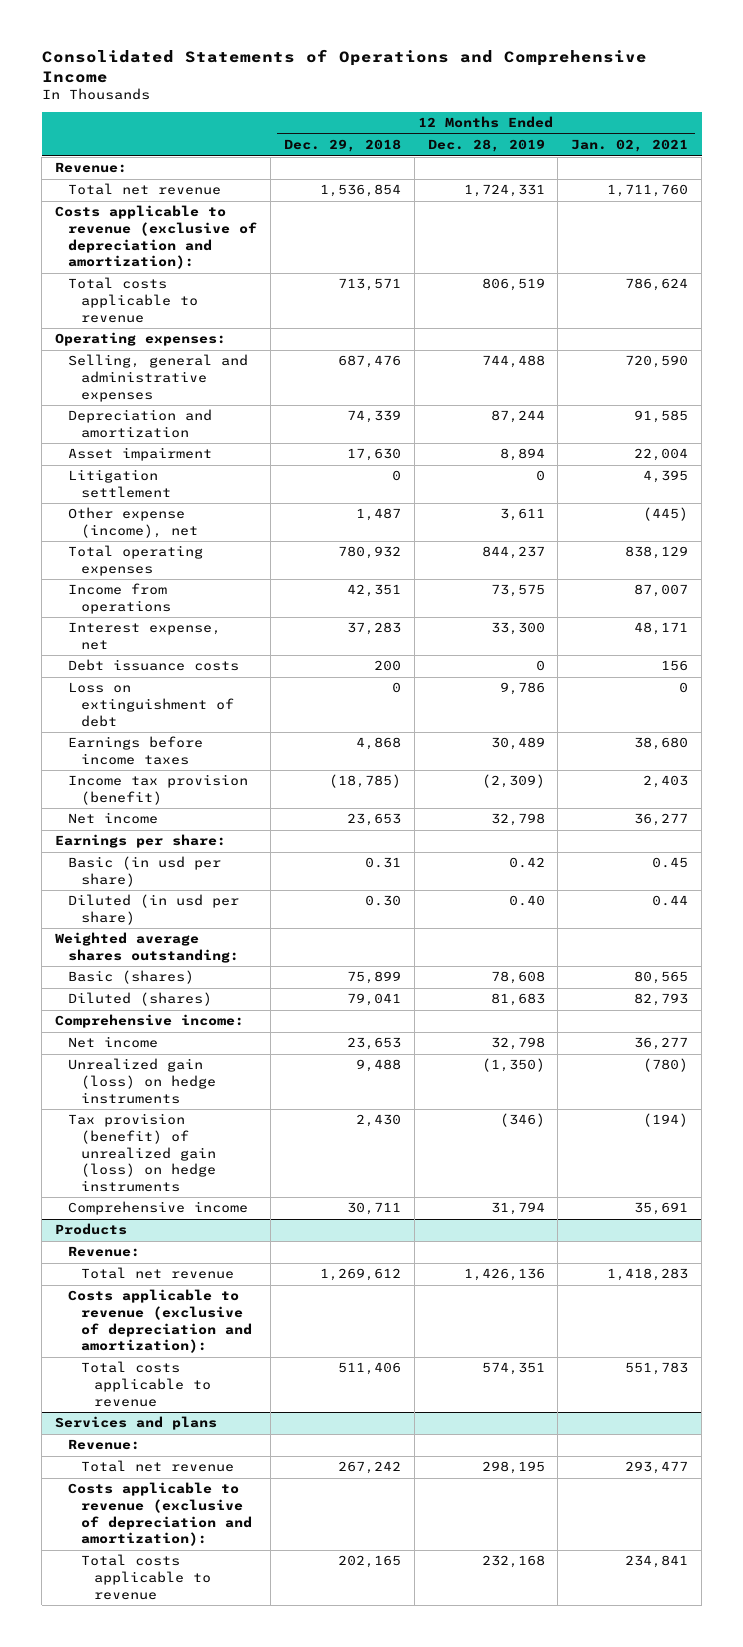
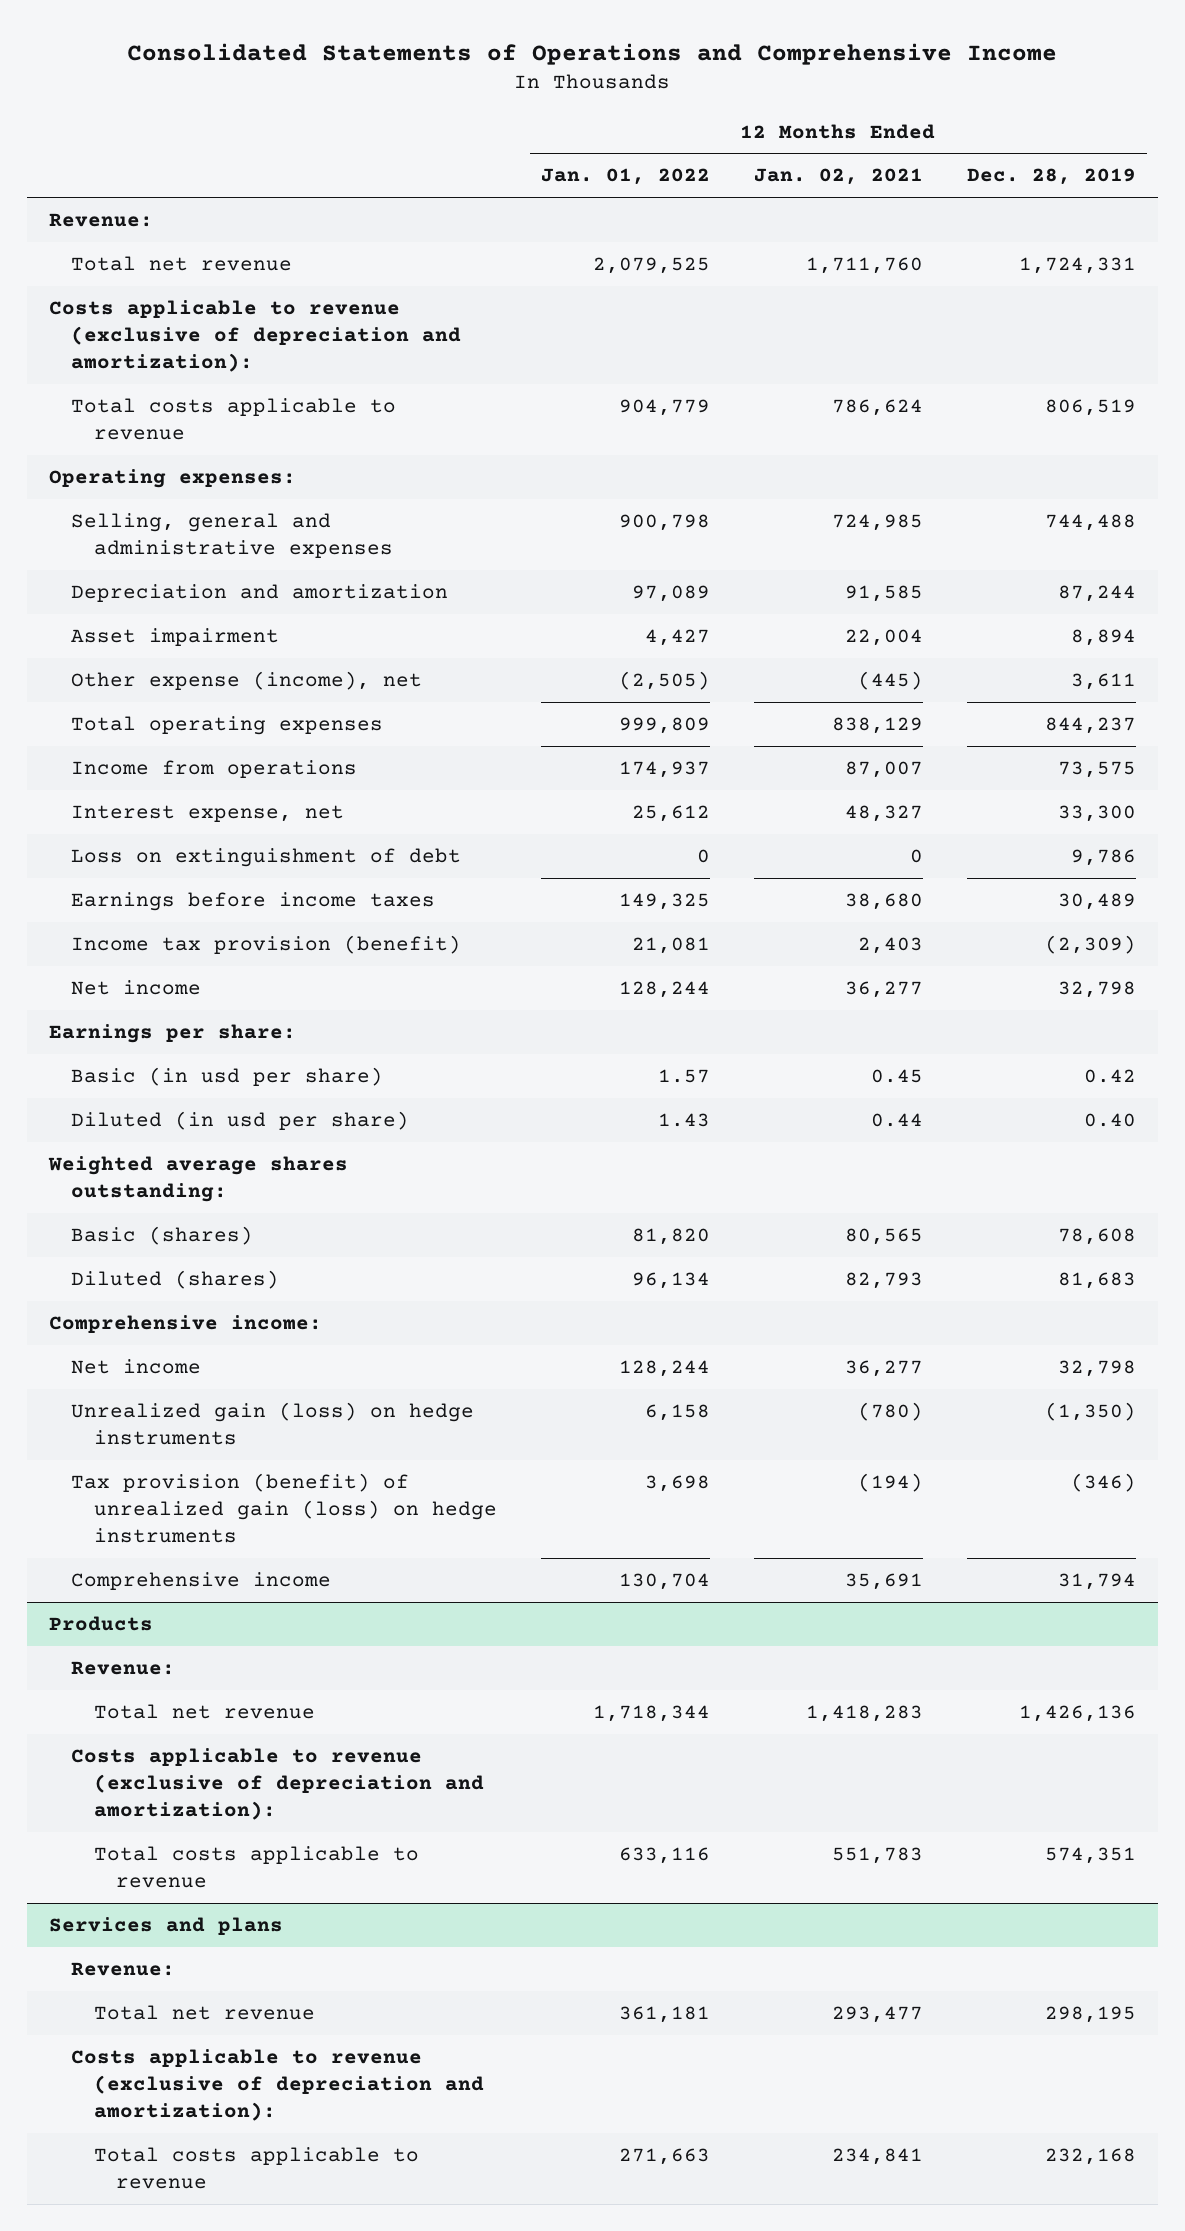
[283,139,401,153] Dec. 29, 2018 -> none
none -> [540,168,710,186] Jan. 01, 2022
[625,355,689,369] 720,590 -> [831,514,923,532] 724,985
[67,469,171,499] Litigation settlement -> none
[67,659,239,672] Debt issuance costs -> none
[634,622,689,636] 48,171 -> [844,805,923,823] 48,327

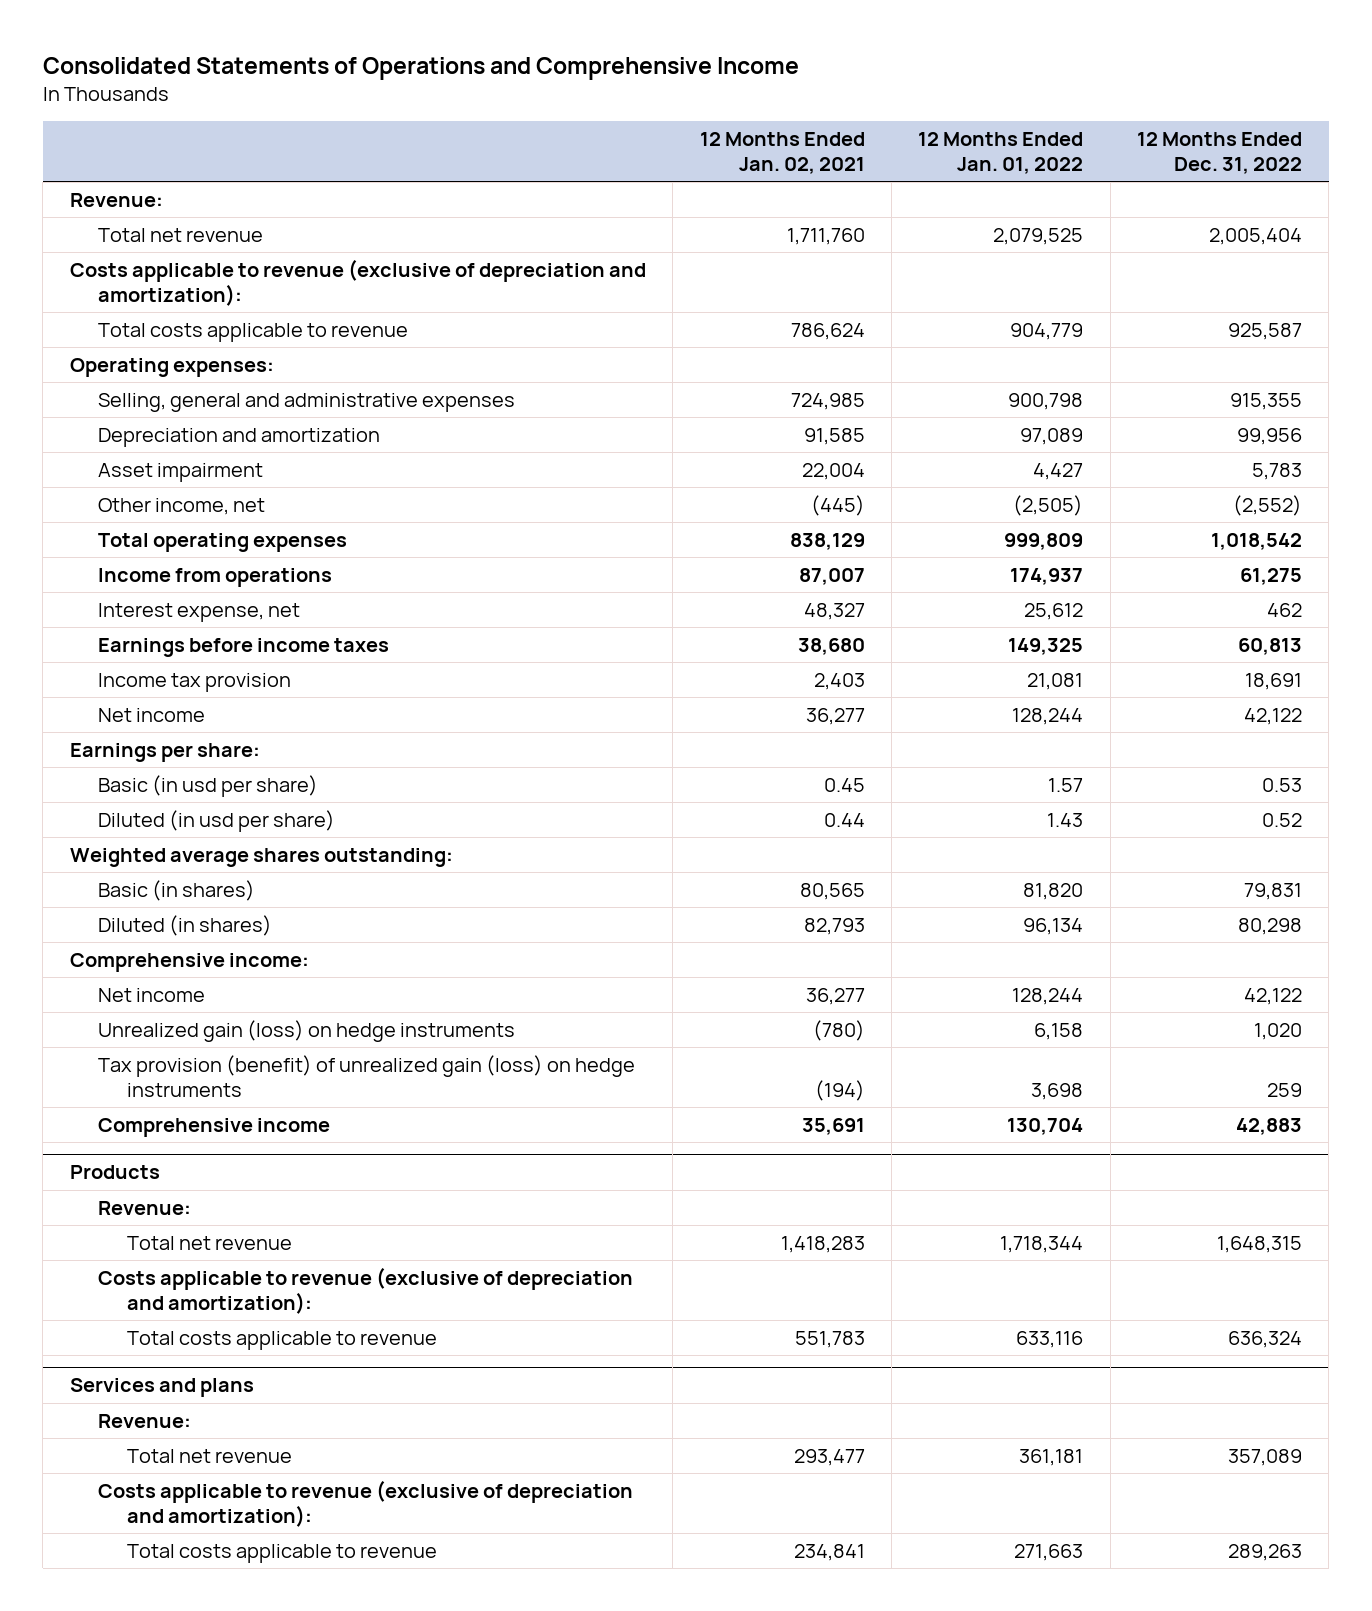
[966,168,1136,186] Dec. 28, 2019 -> none
none -> [1137,131,1303,175] 12 Months Ended Dec. 31, 2022
[71,671,423,691] Other expense (income), net -> [98,497,266,515] Other income, net
[71,848,462,868] Loss on extinguishment of debt -> none
[71,935,462,955] Income tax provision (benefit) -> [98,672,292,692] Income tax provision
[71,1226,254,1246] Basic (shares) -> [98,879,256,901] Basic (in shares)
[71,1270,280,1290] Diluted (shares) -> [98,914,273,936] Diluted (in shares)

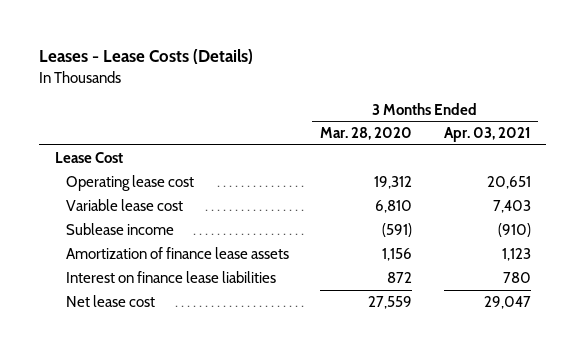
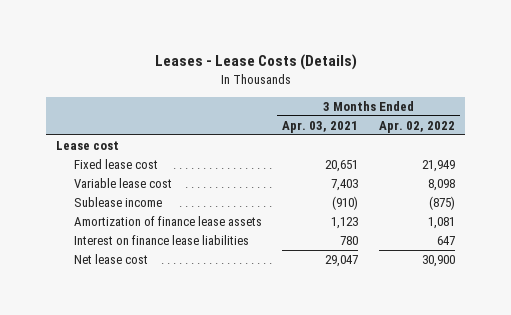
[320,127,413,141] Mar. 28, 2020 -> none
none -> [379,120,456,133] Apr. 02, 2022
[54,152,123,164] Lease Cost -> [55,141,119,151] Lease cost
[65,175,194,192] Operating lease cost -> [73,159,158,170] Fixed lease cost

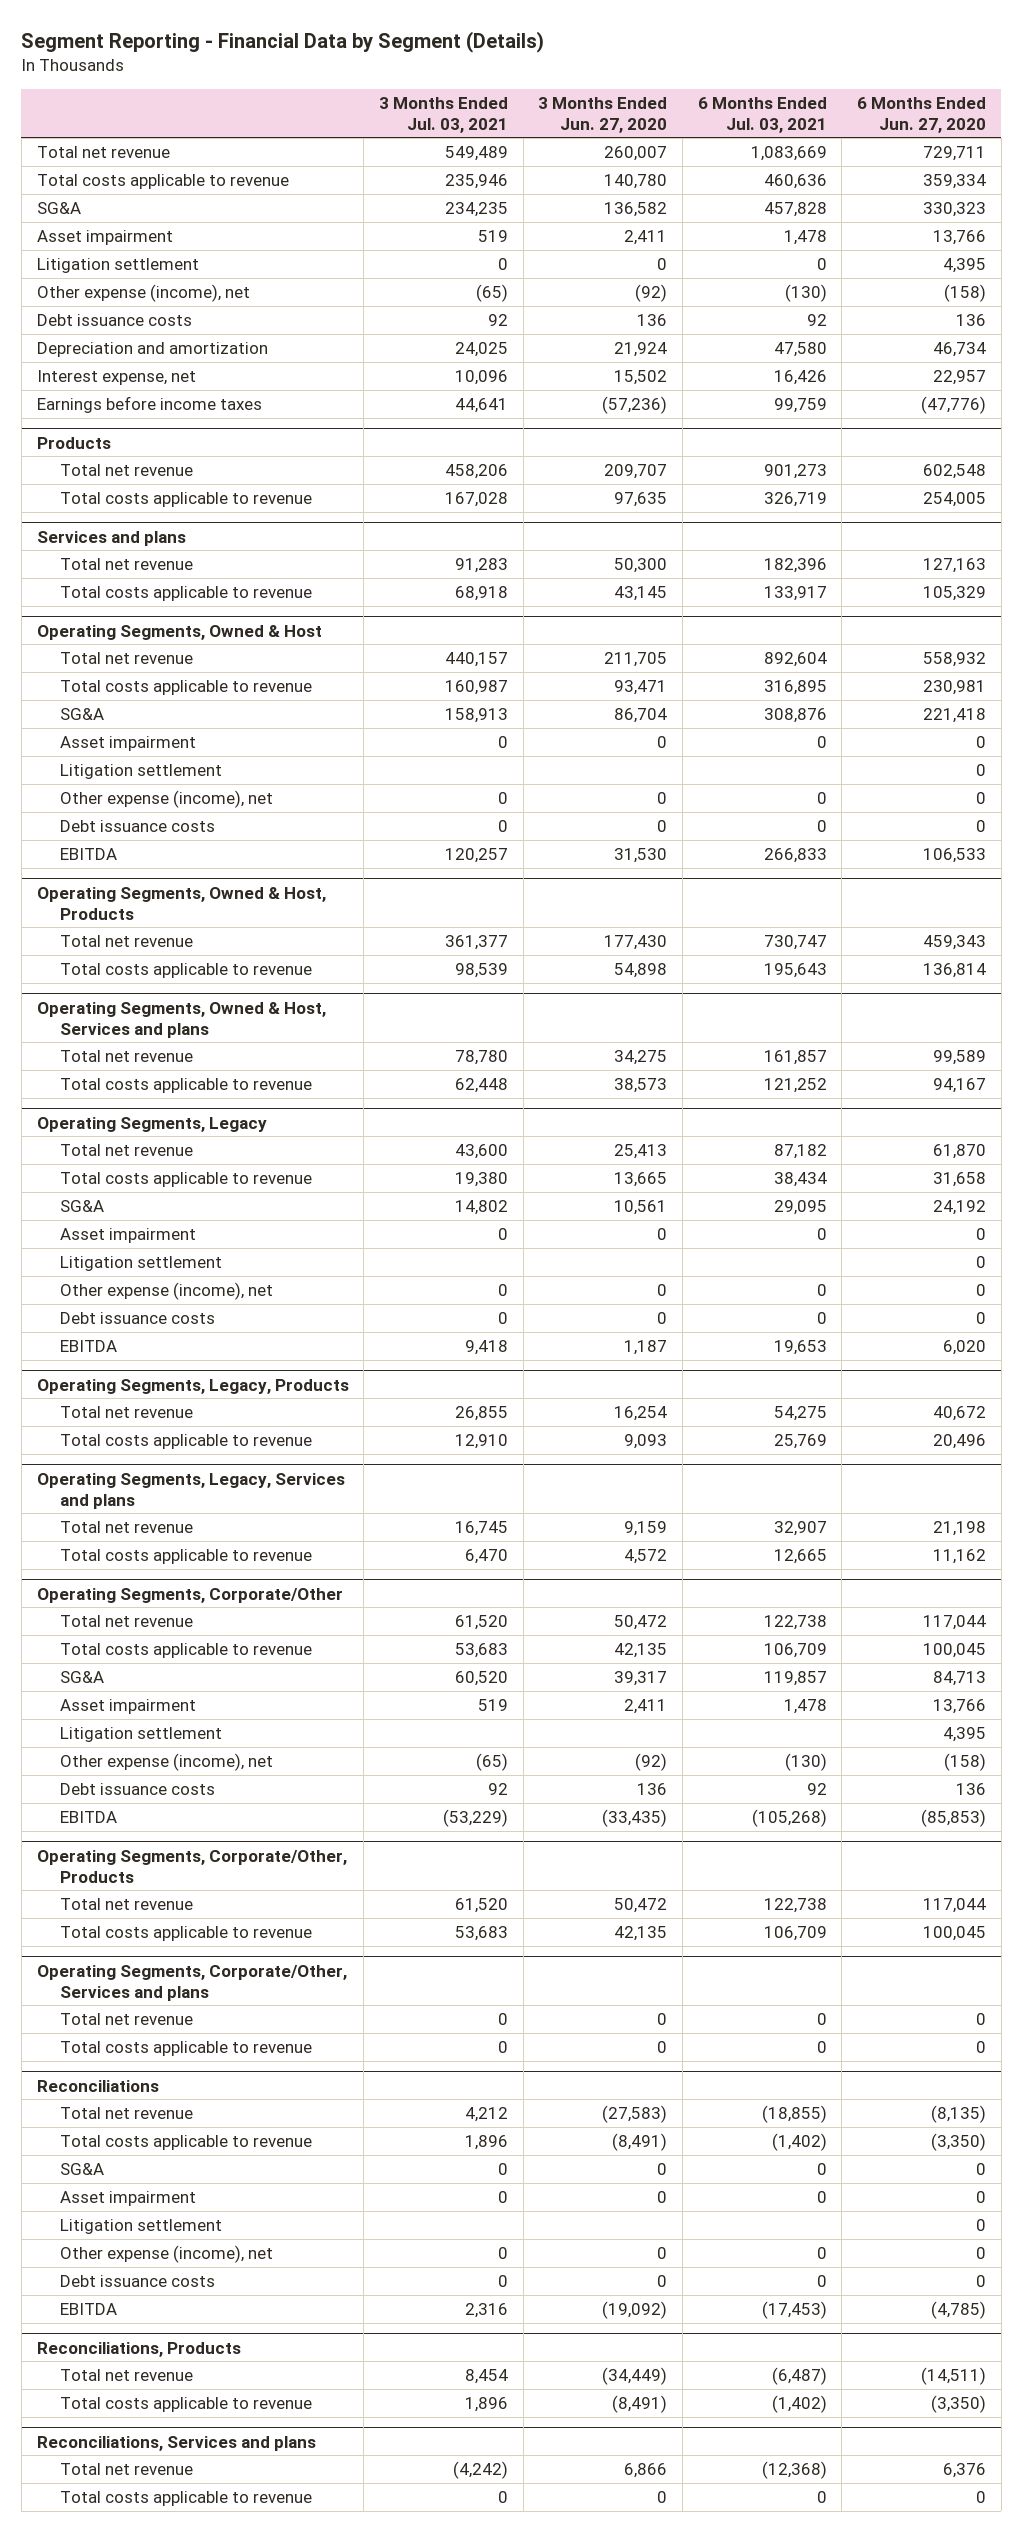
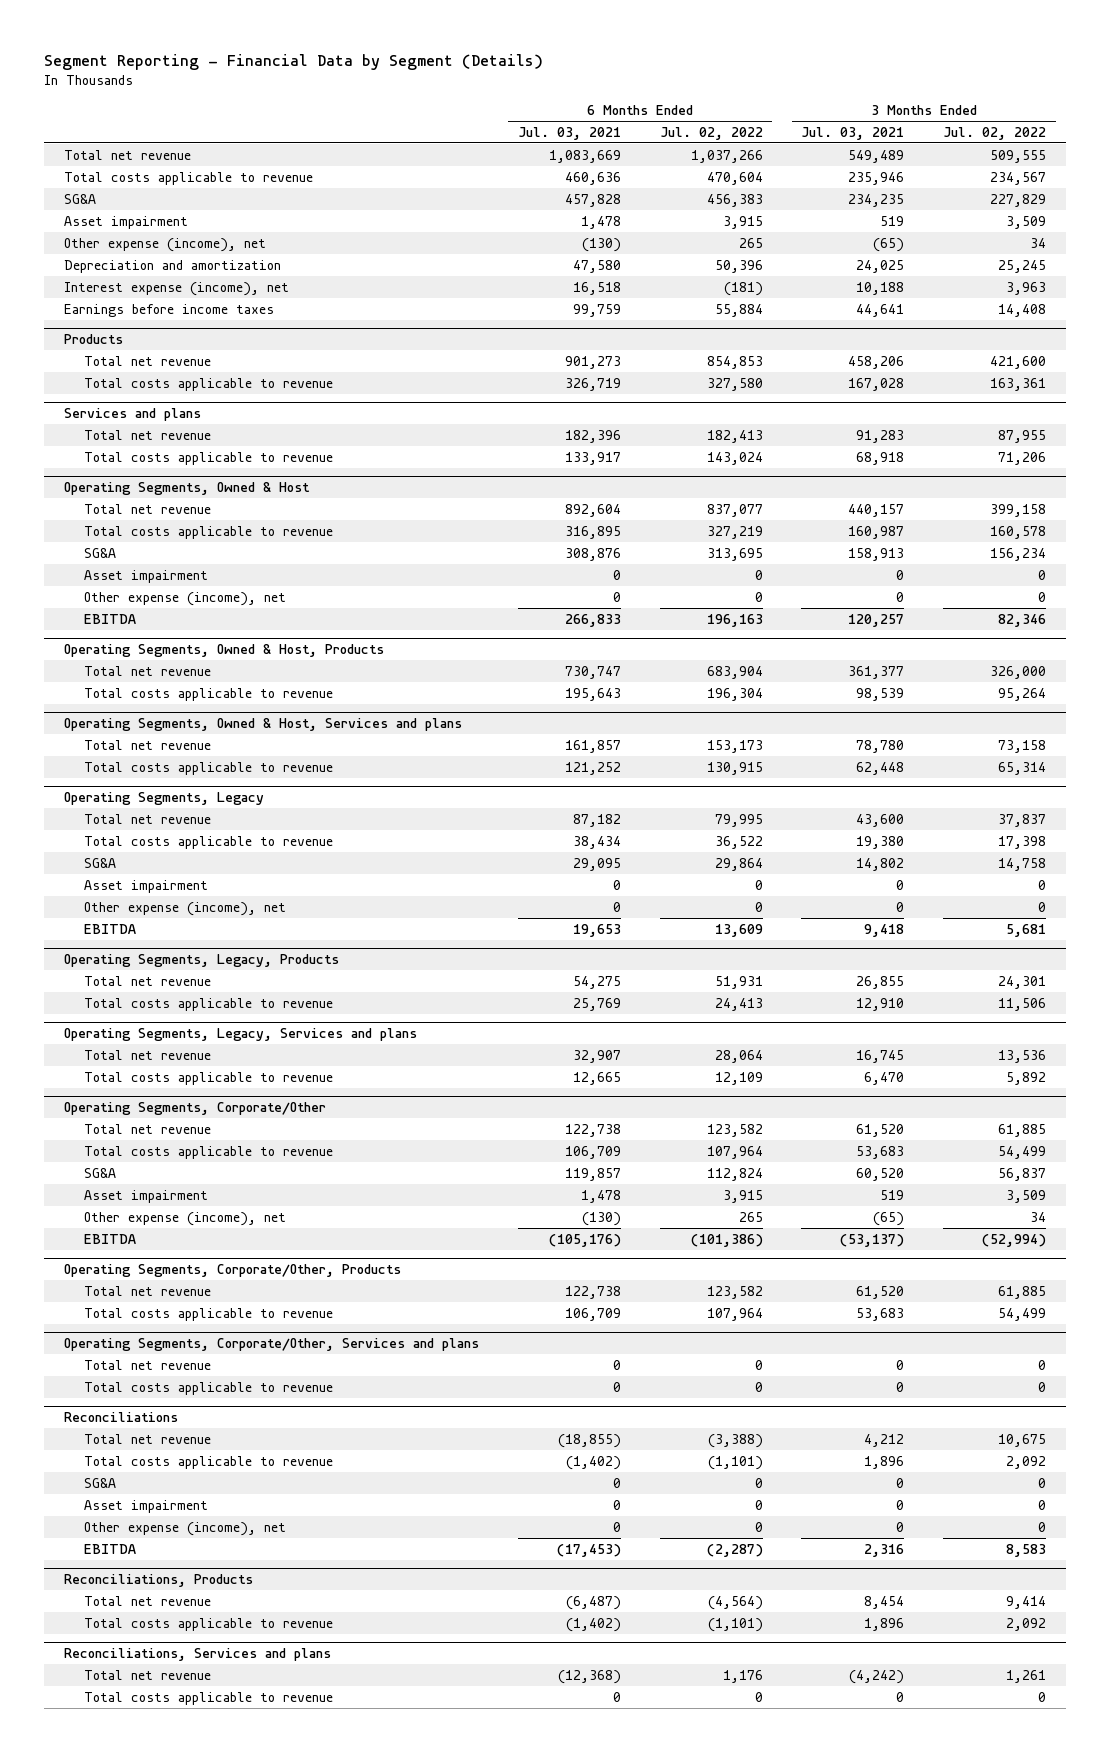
[538,96,668,133] 3 Months Ended Jun. 27, 2020 -> none
[857,96,987,133] 6 Months Ended Jun. 27, 2020 -> none
none -> [659,126,763,140] Jul. 02, 2022
none -> [943,126,1047,140] Jul. 02, 2022
[36,258,199,274] Litigation settlement -> none
[36,314,192,327] Debt issuance costs -> none
[36,370,196,386] Interest expense, net -> [63,281,289,296] Interest expense (income), net
[454,370,508,386] 10,096 -> [856,281,905,295] 10,188
[773,370,827,386] 16,426 -> [572,281,621,295] 16,518
[60,764,223,780] Litigation settlement -> none
[60,820,216,833] Debt issuance costs -> none
[60,1256,223,1272] Litigation settlement -> none
[60,1312,216,1325] Debt issuance costs -> none
[60,1727,223,1743] Litigation settlement -> none
[60,1783,216,1796] Debt issuance costs -> none
[442,1809,508,1828] (53,229) -> [840,1233,905,1247] (53,137)
[751,1809,827,1828] (105,268) -> [548,1233,621,1247] (105,176)
[60,2219,223,2235] Litigation settlement -> none
[60,2275,216,2288] Debt issuance costs -> none

